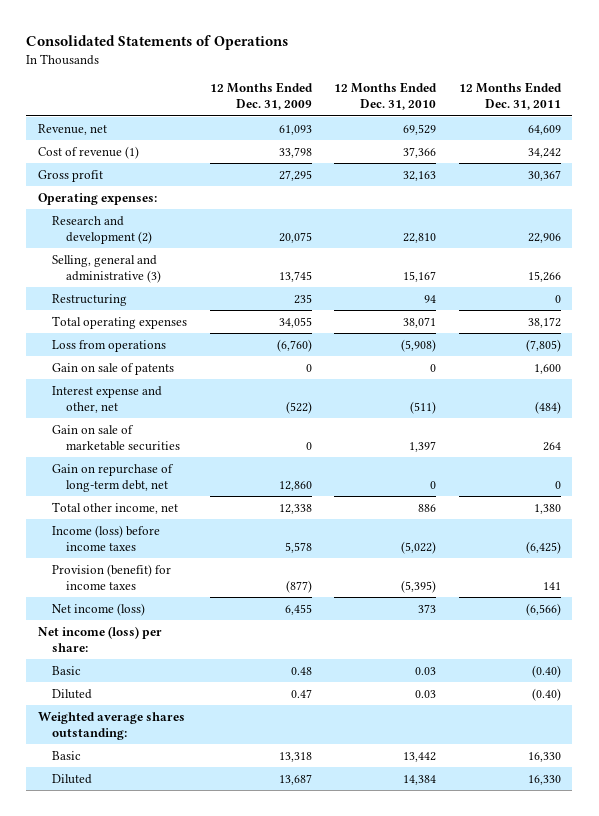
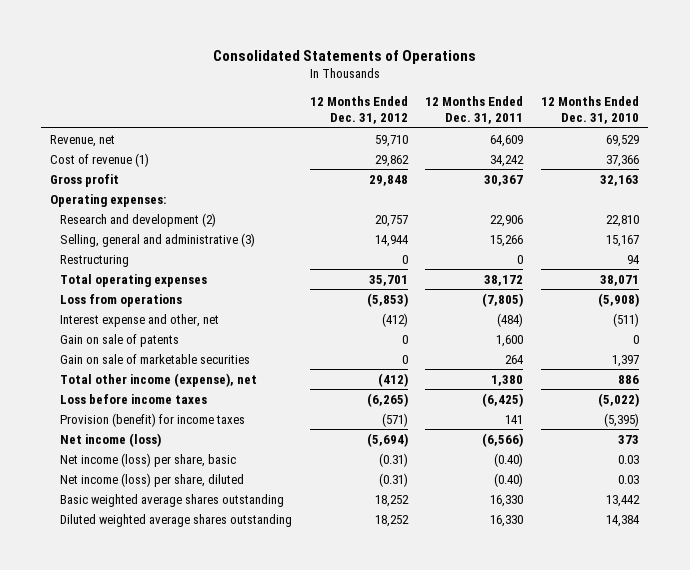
[209,82,313,111] 12 Months Ended Dec. 31, 2009 -> none
none -> [309,95,408,125] 12 Months Ended Dec. 31, 2012
[51,362,174,375] Gain on sale of patents -> [59,333,179,347] Gain on sale of patents
[51,463,174,492] Gain on repurchase of long-term debt, net -> none
[51,501,178,514] Total other income, net -> [59,372,257,387] Total other income (expense), net
[51,524,160,551] Income (loss) before income taxes -> [59,393,207,404] Loss before income taxes
[37,625,162,652] Net income (loss) per share: -> none
[37,711,185,740] Weighted average shares outstanding: -> none
[51,665,81,675] Basic -> [59,452,236,467] Net income (loss) per share, basic
[51,688,92,699] Diluted -> [59,472,244,487] Net income (loss) per share, diluted
[51,750,81,760] Basic -> [59,493,284,507] Basic weighted average shares outstanding
[51,773,92,784] Diluted -> [59,513,292,527] Diluted weighted average shares outstanding

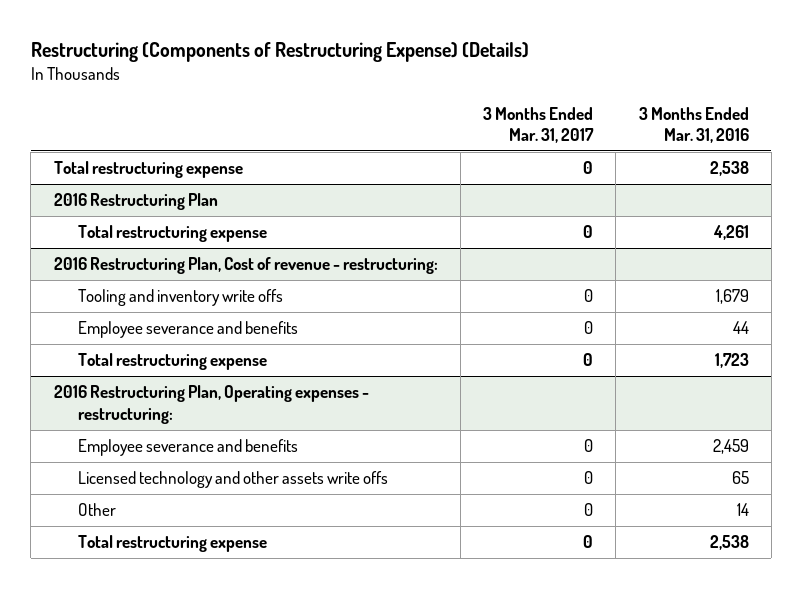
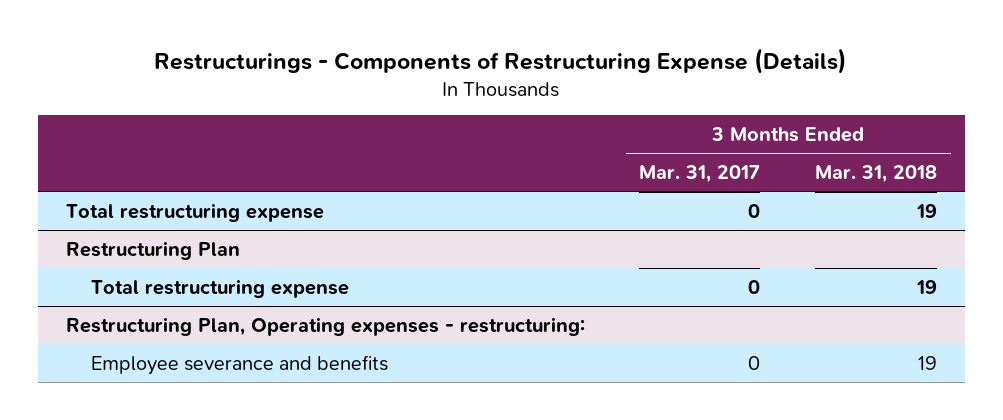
[30,42,529,63] Restructuring (Components of Restructuring Expense) (Details) -> [154,47,848,74] Restructurings - Components of Restructuring Expense (Details)
[638,106,749,143] 3 Months Ended Mar. 31, 2016 -> none
none -> [815,164,938,183] Mar. 31, 2018
[77,225,267,243] Total restructuring expense -> none
[53,257,438,275] 2016 Restructuring Plan, Cost of revenue - restructuring: -> none
[77,289,283,307] Tooling and inventory write offs -> none
[77,321,298,339] Employee severance and benefits -> none
[53,193,218,211] 2016 Restructuring Plan -> [65,240,240,260] Restructuring Plan
[53,385,369,424] 2016 Restructuring Plan, Operating expenses - restructuring: -> [65,316,585,336] Restructuring Plan, Operating expenses - restructuring:
[77,471,388,489] Licensed technology and other assets write offs -> none
[77,503,116,517] Other -> none
[77,535,267,553] Total restructuring expense -> none

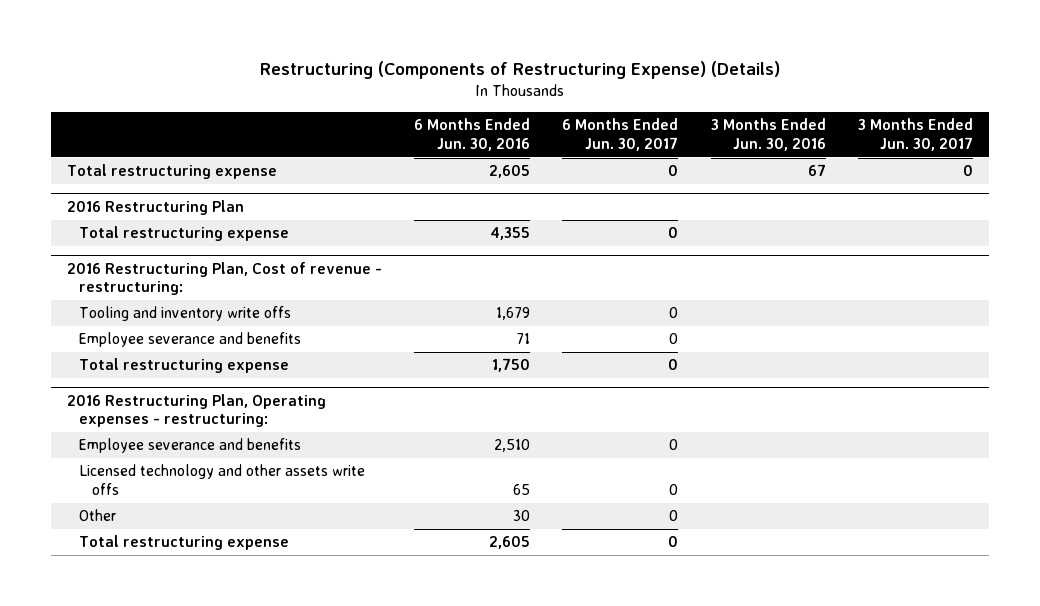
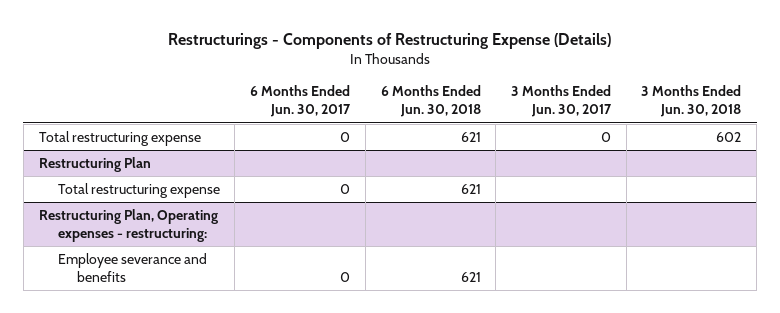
[259,61,780,80] Restructuring (Components of Restructuring Expense) (Details) -> [168,33,612,50] Restructurings - Components of Restructuring Expense (Details)
[414,118,531,151] 6 Months Ended Jun. 30, 2016 -> none
[710,118,826,151] 3 Months Ended Jun. 30, 2016 -> none
none -> [380,85,481,118] 6 Months Ended Jun. 30, 2018
none -> [641,85,742,118] 3 Months Ended Jun. 30, 2018
[79,226,290,242] Total restructuring expense -> none
[66,261,382,296] 2016 Restructuring Plan, Cost of revenue - restructuring: -> none
[79,306,292,322] Tooling and inventory write offs -> none
[79,332,302,348] Employee severance and benefits -> none
[66,199,244,215] 2016 Restructuring Plan -> [38,157,151,173] Restructuring Plan
[66,393,326,428] 2016 Restructuring Plan, Operating expenses - restructuring: -> [38,209,218,243] Restructuring Plan, Operating expenses - restructuring:
[79,464,366,495] Licensed technology and other assets write offs -> none
[79,509,117,522] Other -> none
[79,535,290,551] Total restructuring expense -> none

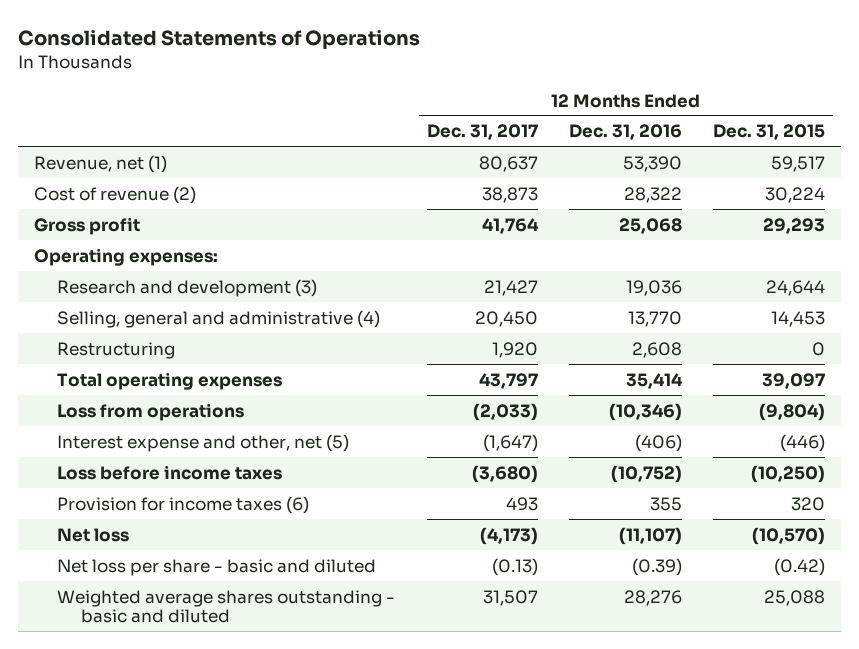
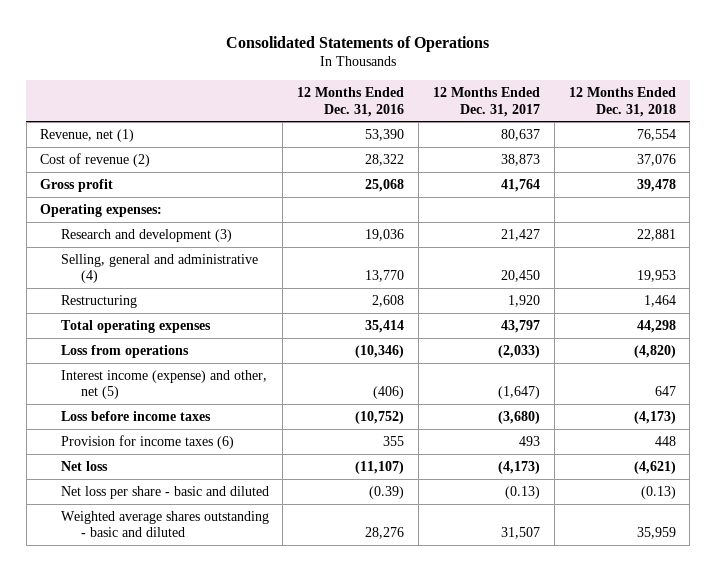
[713,124,826,141] Dec. 31, 2015 -> none
none -> [568,87,676,117] 12 Months Ended Dec. 31, 2018
[57,433,350,452] Interest expense and other, net (5) -> [60,369,267,400] Interest income (expense) and other, net (5)

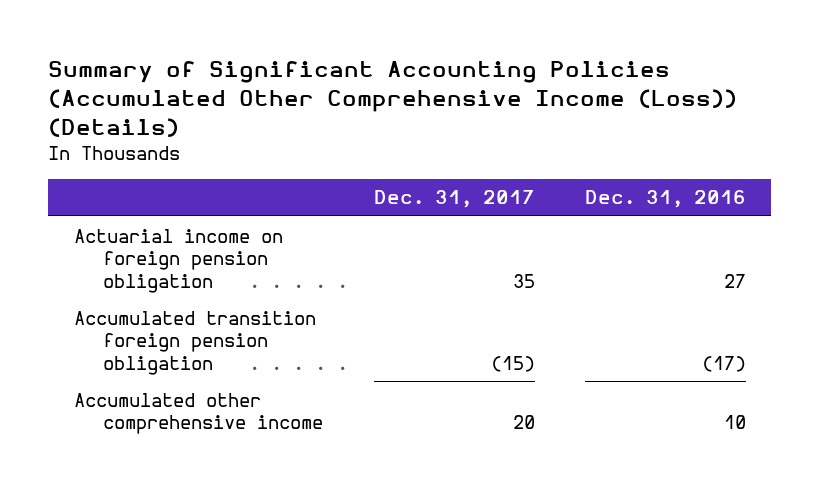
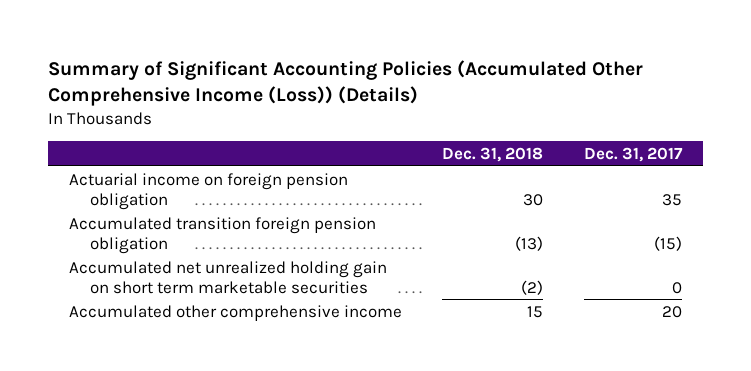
[584,190,746,209] Dec. 31, 2016 -> none
none -> [442,147,544,163] Dec. 31, 2018
none -> [68,260,387,294] Accumulated net unrealized holding gain on short term marketable securities

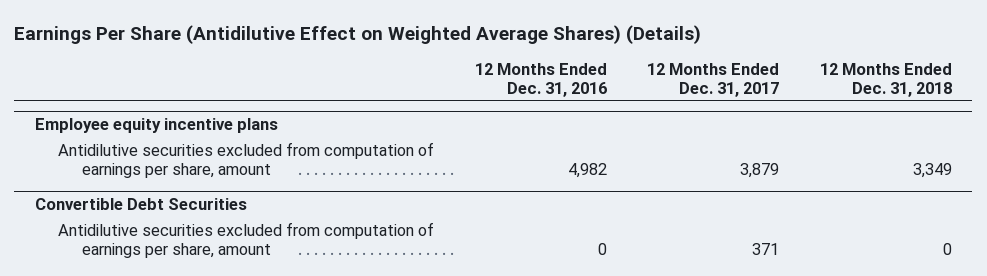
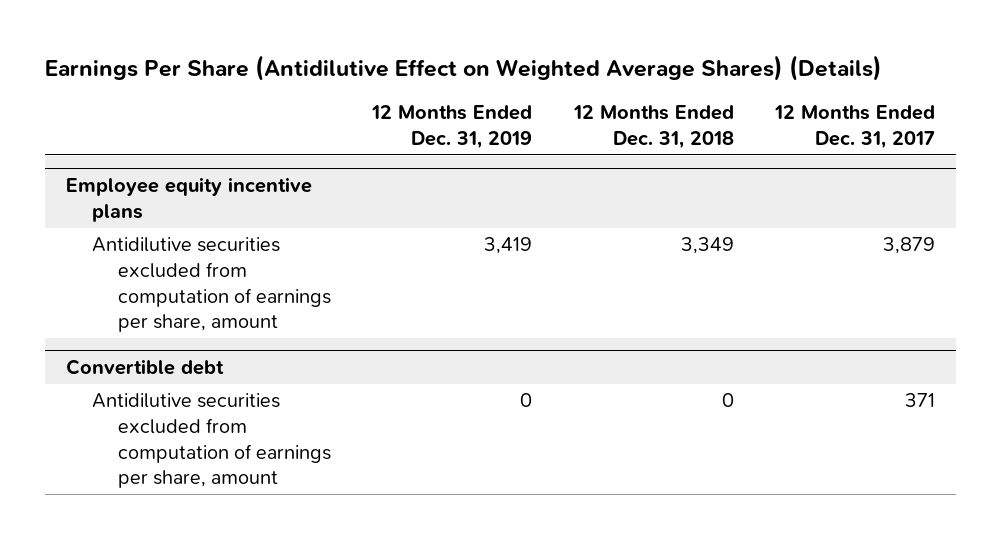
[474,62,607,97] 12 Months Ended Dec. 31, 2016 -> none
none -> [371,105,533,149] 12 Months Ended Dec. 31, 2019
[34,198,247,211] Convertible Debt Securities -> [65,359,224,376] Convertible debt

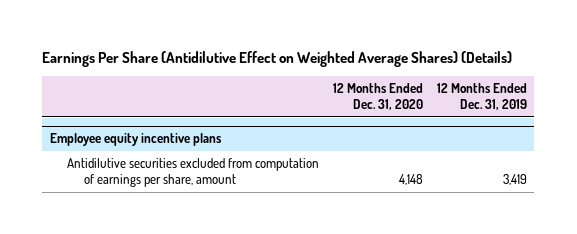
[572,105,734,149] 12 Months Ended Dec. 31, 2018 -> none
[774,105,936,149] 12 Months Ended Dec. 31, 2017 -> none
none -> [332,82,423,111] 12 Months Ended Dec. 31, 2020
[65,359,224,376] Convertible debt -> none
[91,393,331,489] Antidilutive securities excluded from computation of earnings per share, amount -> none

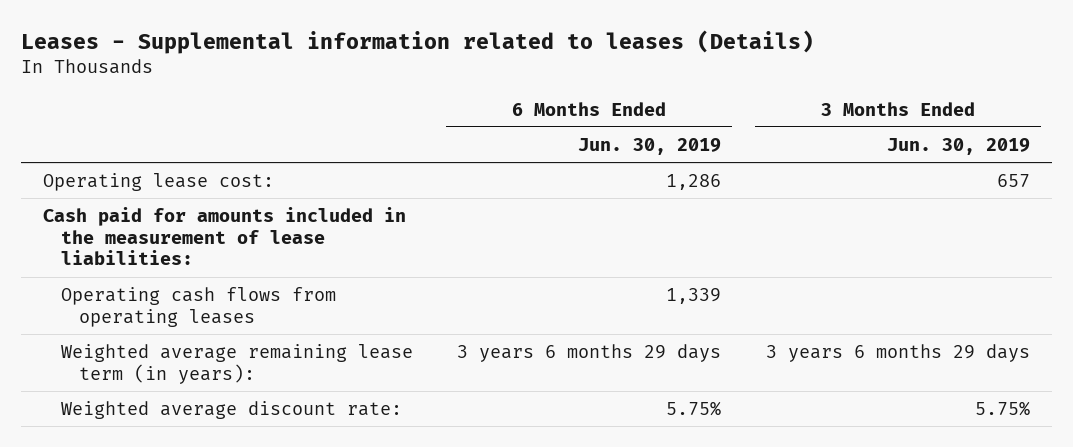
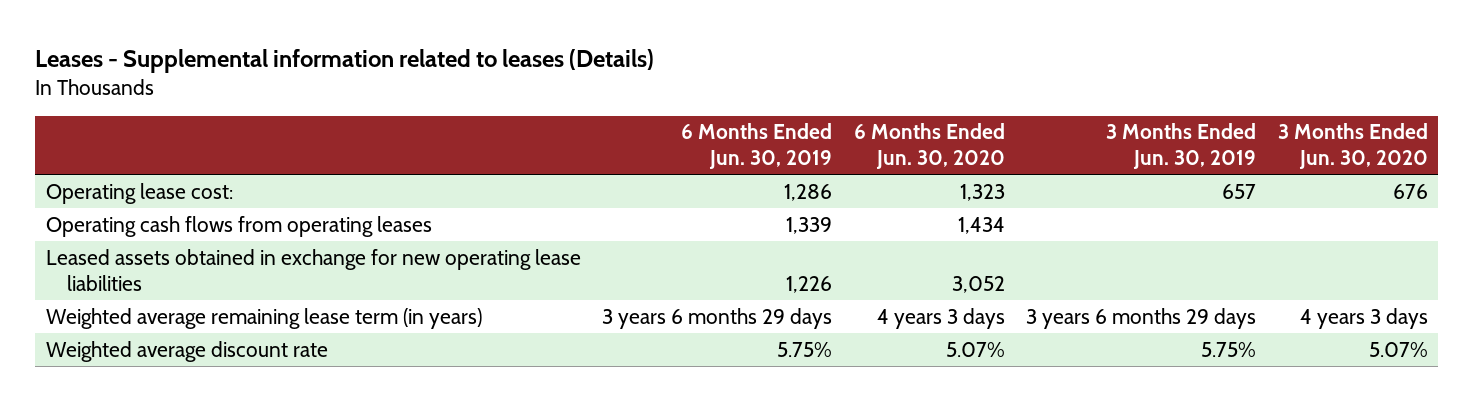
none -> [853,123,1005,170] 6 Months Ended Jun. 30, 2020
none -> [1277,123,1428,170] 3 Months Ended Jun. 30, 2020
[42,207,406,266] Cash paid for amounts included in the measurement of lease liabilities: -> none
none -> [45,248,581,291] Leased assets obtained in exchange for new operating lease liabilities
[60,344,413,384] Weighted average remaining lease term (in years): -> [45,307,482,329] Weighted average remaining lease term (in years)
[60,401,402,420] Weighted average discount rate: -> [45,340,328,362] Weighted average discount rate

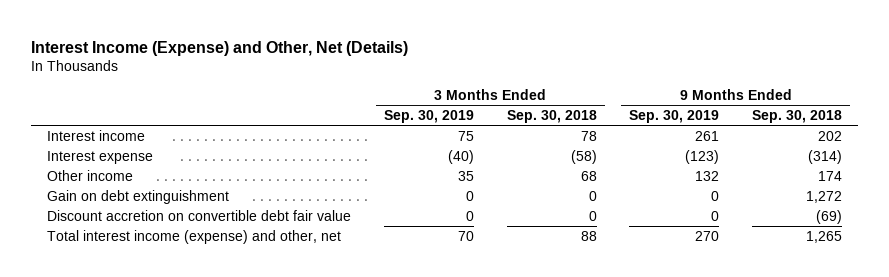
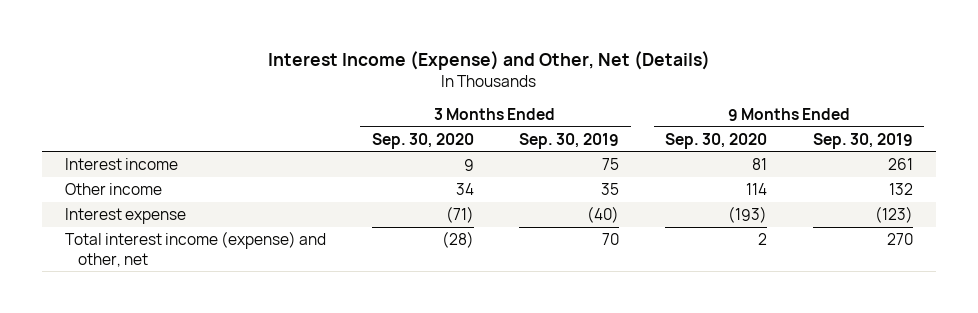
[506,109,597,123] Sep. 30, 2018 -> none
[751,109,842,123] Sep. 30, 2018 -> none
none -> [371,132,474,149] Sep. 30, 2020
none -> [665,132,768,149] Sep. 30, 2020
[47,189,230,204] Gain on debt extinguishment -> none
[47,209,352,221] Discount accretion on convertible debt fair value -> none
[47,150,154,164] Interest expense -> [64,207,186,224] Interest expense

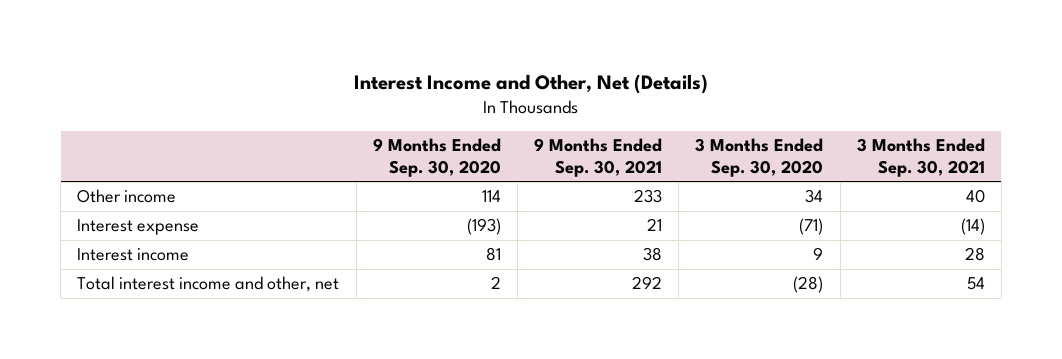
[267,50,710,70] Interest Income (Expense) and Other, Net (Details) -> [354,73,709,94] Interest Income and Other, Net (Details)
[519,132,620,149] Sep. 30, 2019 -> none
[812,132,913,149] Sep. 30, 2019 -> none
none -> [534,138,663,178] 9 Months Ended Sep. 30, 2021
none -> [856,138,985,178] 3 Months Ended Sep. 30, 2021
[64,157,178,170] Interest income -> [77,248,190,262] Interest income
[64,230,326,267] Total interest income (expense) and other, net -> [77,276,340,293] Total interest income and other, net

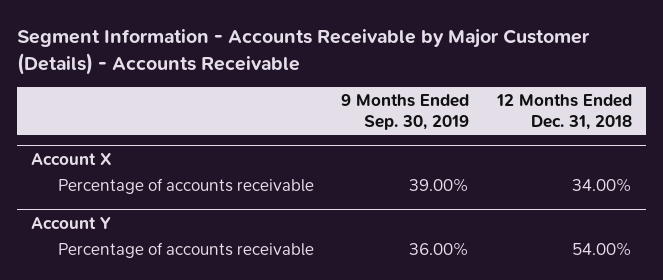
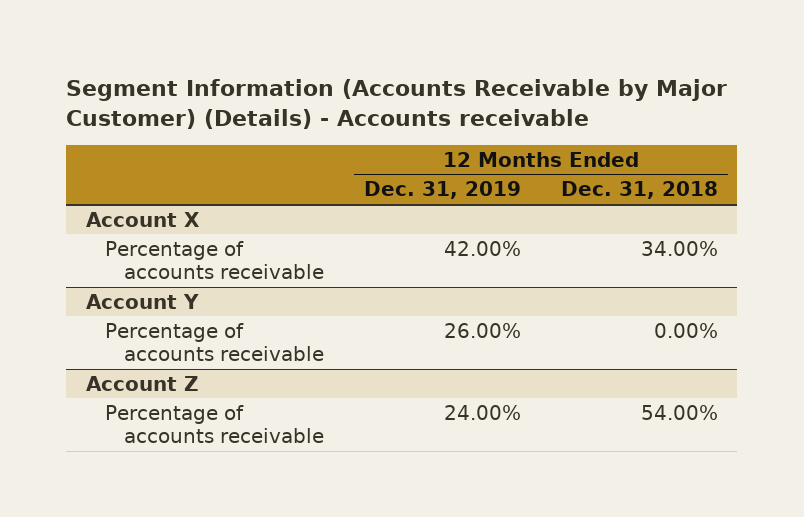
[16,29,590,75] Segment Information - Accounts Receivable by Major Customer (Details) - Accounts Receivable -> [66,79,728,129] Segment Information (Accounts Receivable by Major Customer) (Details) - Accounts receivable
[341,93,470,130] 9 Months Ended Sep. 30, 2019 -> none
none -> [363,181,521,200] Dec. 31, 2019
none -> [105,322,325,362] Percentage of accounts receivable
none -> [85,375,199,391] Account Z

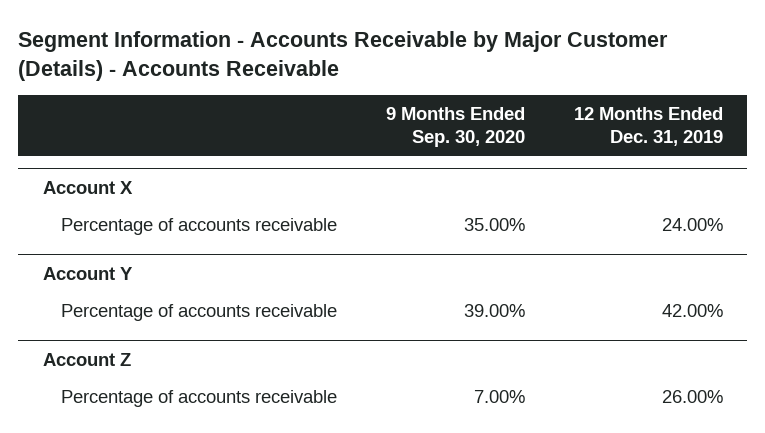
[66,79,728,129] Segment Information (Accounts Receivable by Major Customer) (Details) - Accounts receivable -> [18,31,669,82] Segment Information - Accounts Receivable by Major Customer (Details) - Accounts Receivable
[560,181,718,200] Dec. 31, 2018 -> none
none -> [386,106,526,148] 9 Months Ended Sep. 30, 2020
[443,240,521,256] 42.00% -> [661,218,723,232] 24.00%
[443,322,521,338] 26.00% -> [661,304,723,318] 42.00%
[443,404,521,420] 24.00% -> [661,390,723,404] 26.00%

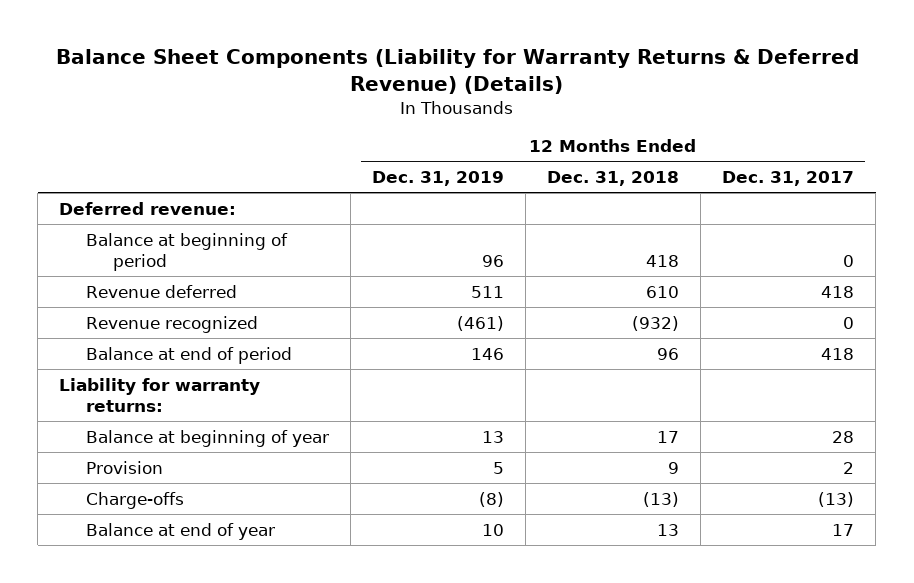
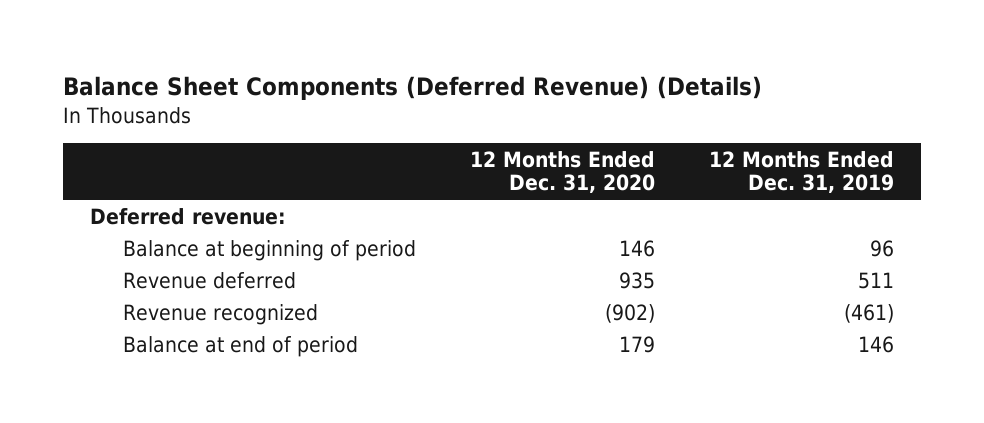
[55,49,859,94] Balance Sheet Components (Liability for Warranty Returns & Deferred Revenue) (Details) -> [63,76,763,101] Balance Sheet Components (Deferred Revenue) (Details)
[547,171,680,187] Dec. 31, 2018 -> none
[722,171,855,187] Dec. 31, 2017 -> none
none -> [469,150,655,194] 12 Months Ended Dec. 31, 2020
[59,377,261,413] Liability for warranty returns: -> none
[86,429,330,447] Balance at beginning of year -> none
[86,460,164,474] Provision -> none
[86,491,185,509] Charge-offs -> none
[86,522,276,540] Balance at end of year -> none

